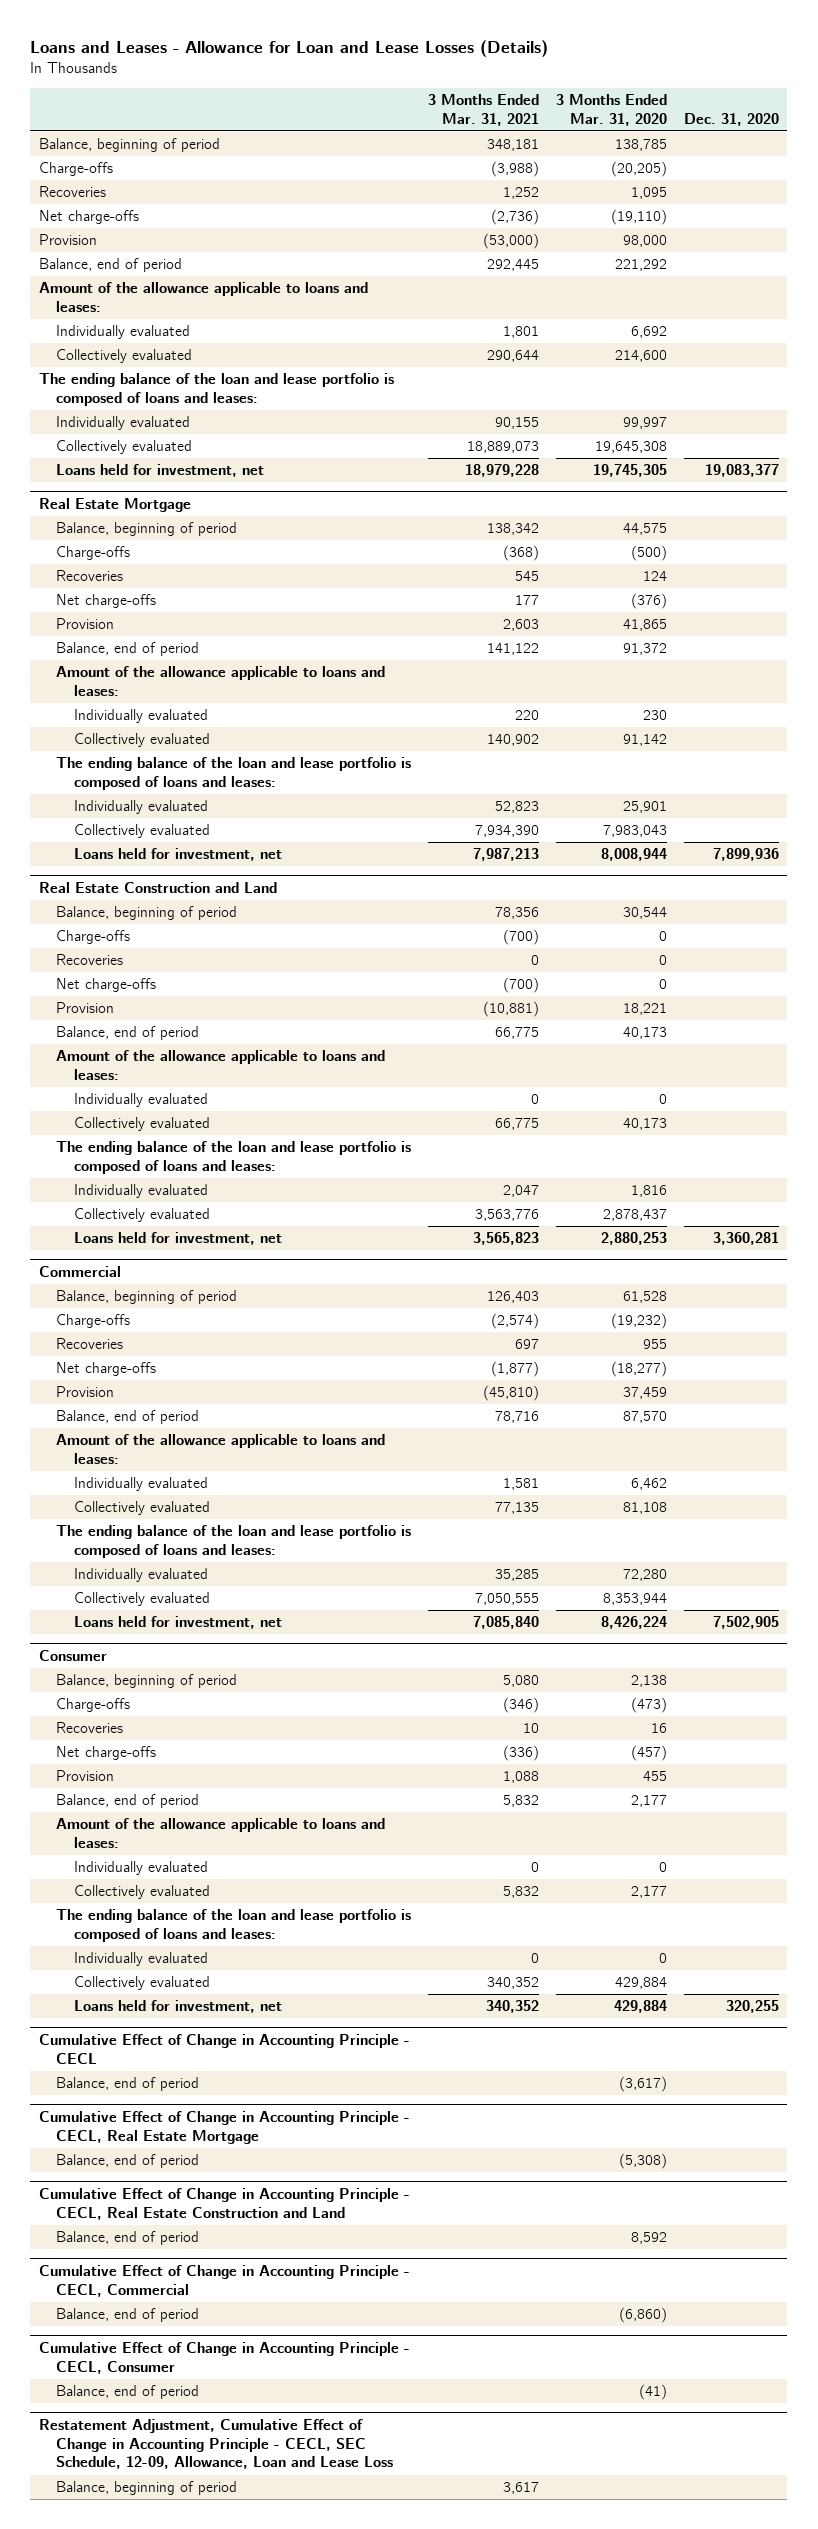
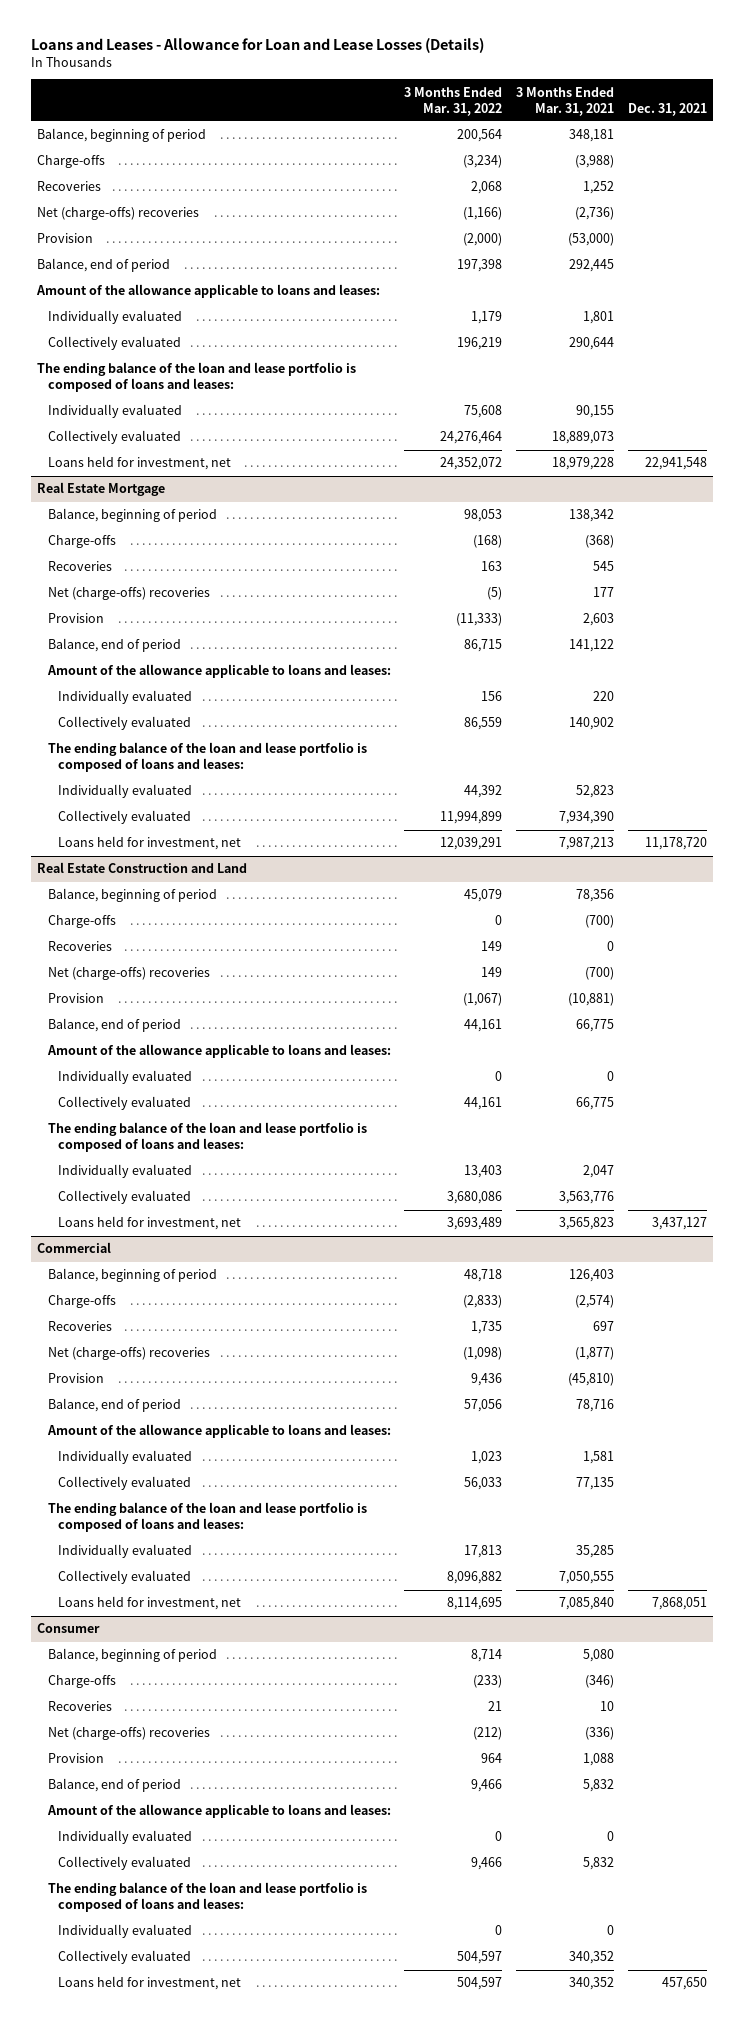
[556,93,668,126] 3 Months Ended Mar. 31, 2020 -> none
[683,112,779,126] Dec. 31, 2020 -> none
none -> [404,86,503,116] 3 Months Ended Mar. 31, 2022
none -> [627,102,707,116] Dec. 31, 2021
[38,210,139,225] Net charge-offs -> [37,207,200,221] Net (charge-offs) recoveries
[56,594,157,609] Net charge-offs -> [47,587,210,601] Net (charge-offs) recoveries
[56,978,157,993] Net charge-offs -> [47,967,210,981] Net (charge-offs) recoveries
[56,1362,157,1377] Net charge-offs -> [47,1347,210,1361] Net (charge-offs) recoveries
[56,1746,157,1761] Net charge-offs -> [47,1727,210,1741] Net (charge-offs) recoveries
[38,2033,410,2064] Cumulative Effect of Change in Accounting Principle - CECL -> none
[56,2077,200,2092] Balance, end of period -> none
[38,2110,410,2144] Cumulative Effect of Change in Accounting Principle - CECL, Real Estate Mortgage -> none
[56,2154,200,2169] Balance, end of period -> none
[38,2187,410,2220] Cumulative Effect of Change in Accounting Principle - CECL, Real Estate Construction and Land -> none
[56,2231,200,2246] Balance, end of period -> none
[38,2264,410,2297] Cumulative Effect of Change in Accounting Principle - CECL, Commercial -> none
[56,2308,200,2323] Balance, end of period -> none
[38,2341,410,2374] Cumulative Effect of Change in Accounting Principle - CECL, Consumer -> none
[56,2385,200,2400] Balance, end of period -> none
[38,2418,394,2470] Restatement Adjustment, Cumulative Effect of Change in Accounting Principle - CECL, SEC Schedule, 12-09, Allowance, Loan and Lease Loss -> none
[56,2481,238,2496] Balance, beginning of period -> none

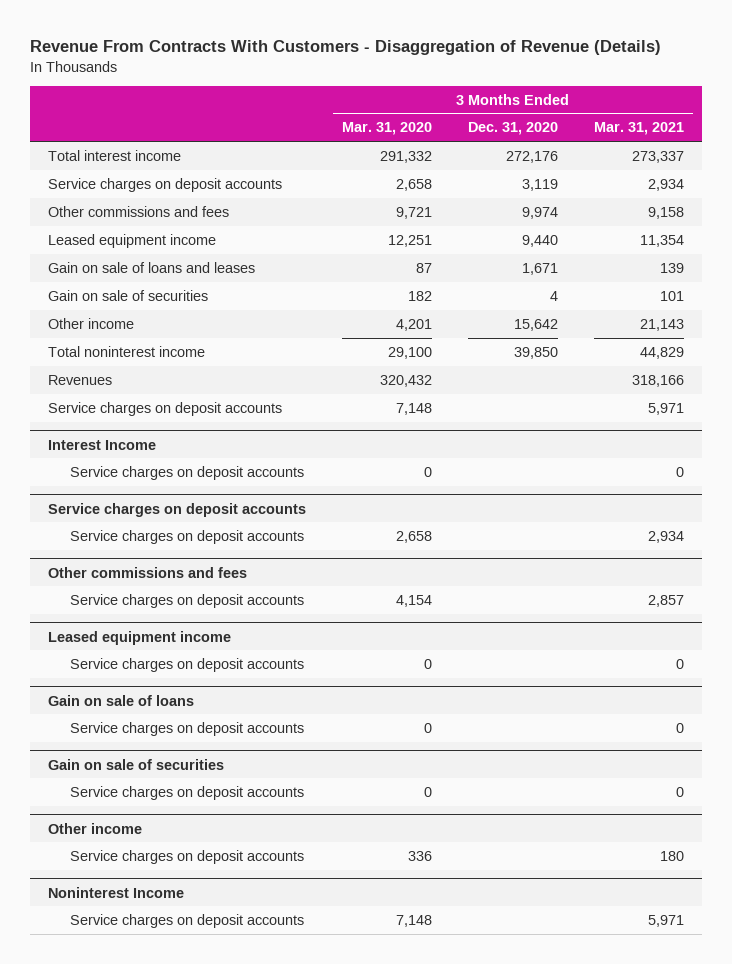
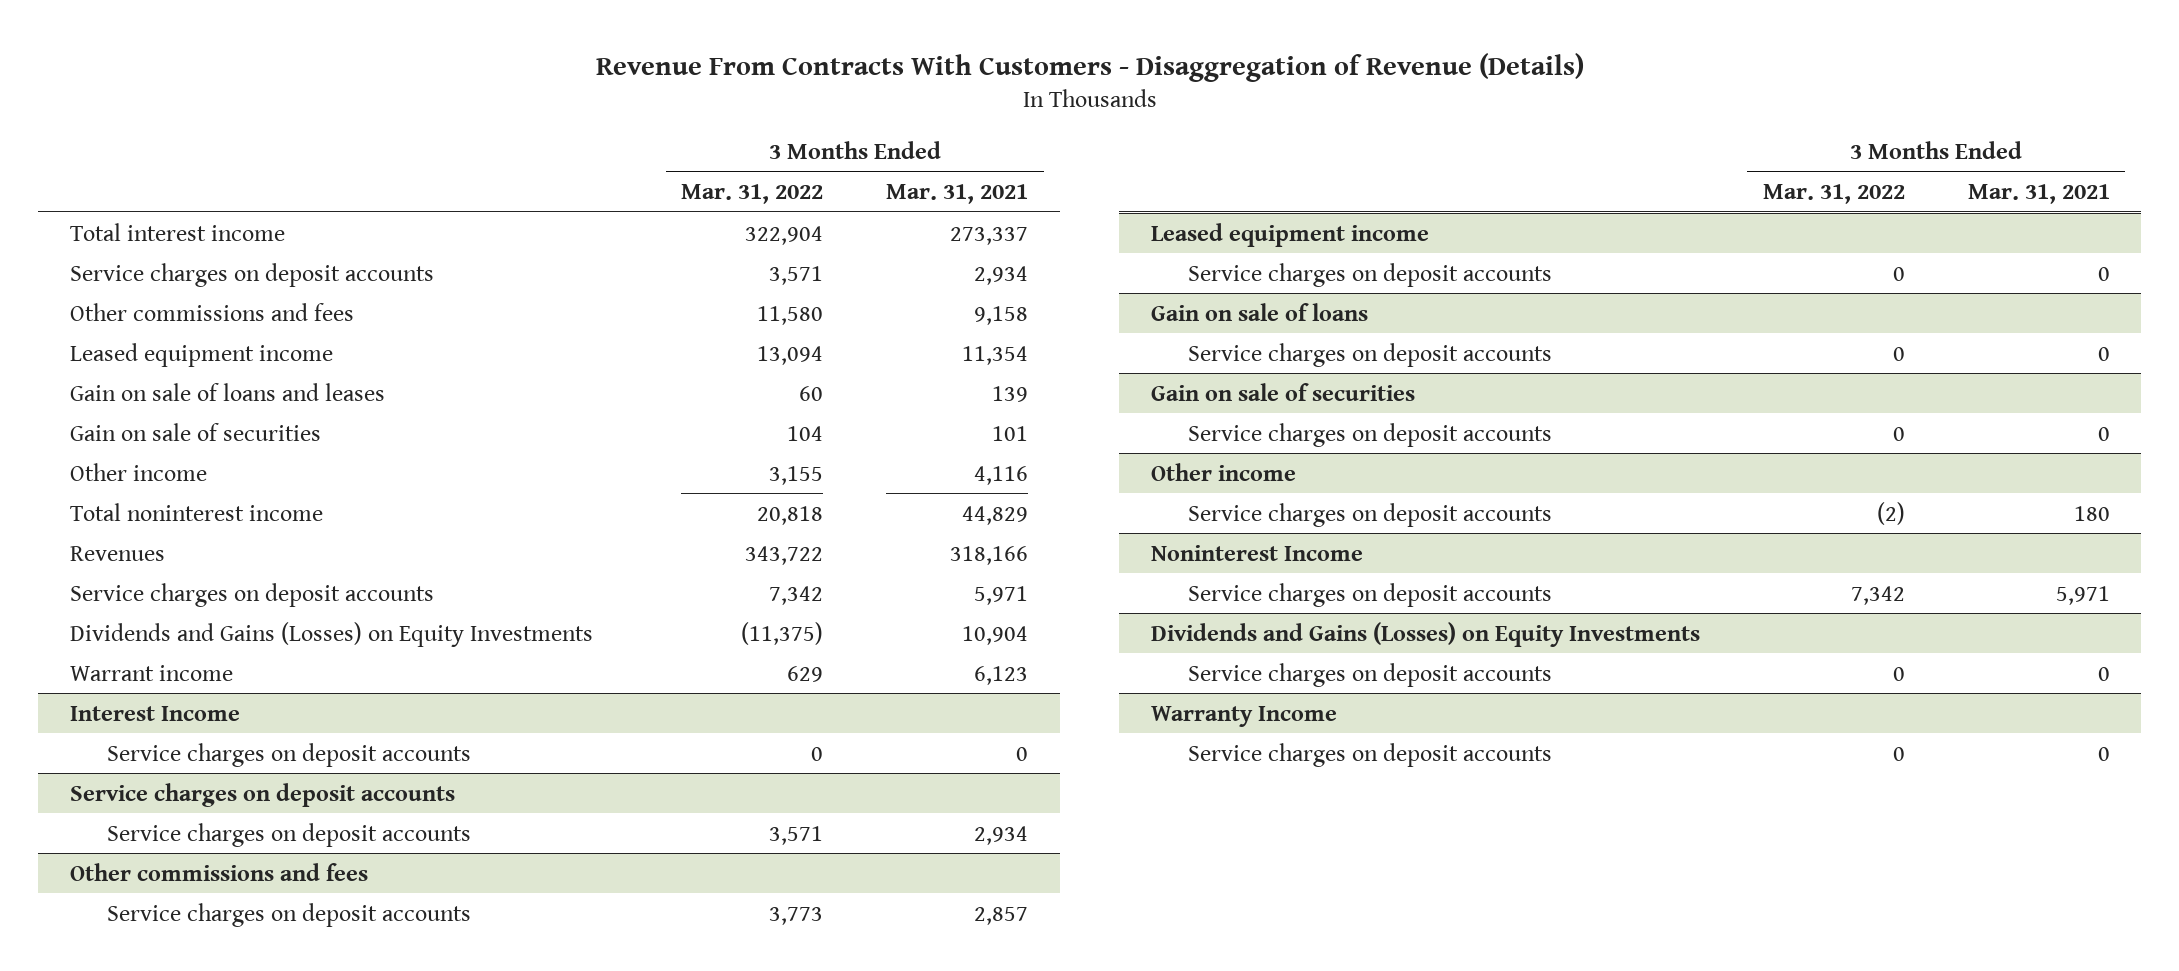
[342,122,433,136] Mar. 31, 2020 -> none
[468,122,559,136] Dec. 31, 2020 -> none
none -> [681,184,824,205] Mar. 31, 2022
[640,318,685,331] 21,143 -> [974,465,1029,485] 4,116
none -> [69,621,593,647] Dividends and Gains (Losses) on Equity Investments
none -> [69,664,233,681] Warrant income
none -> [1150,621,1700,647] Dividends and Gains (Losses) on Equity Investments
none -> [1187,662,1552,687] Service charges on deposit accounts
none -> [1150,705,1337,727] Warranty Income
none -> [1187,742,1552,767] Service charges on deposit accounts

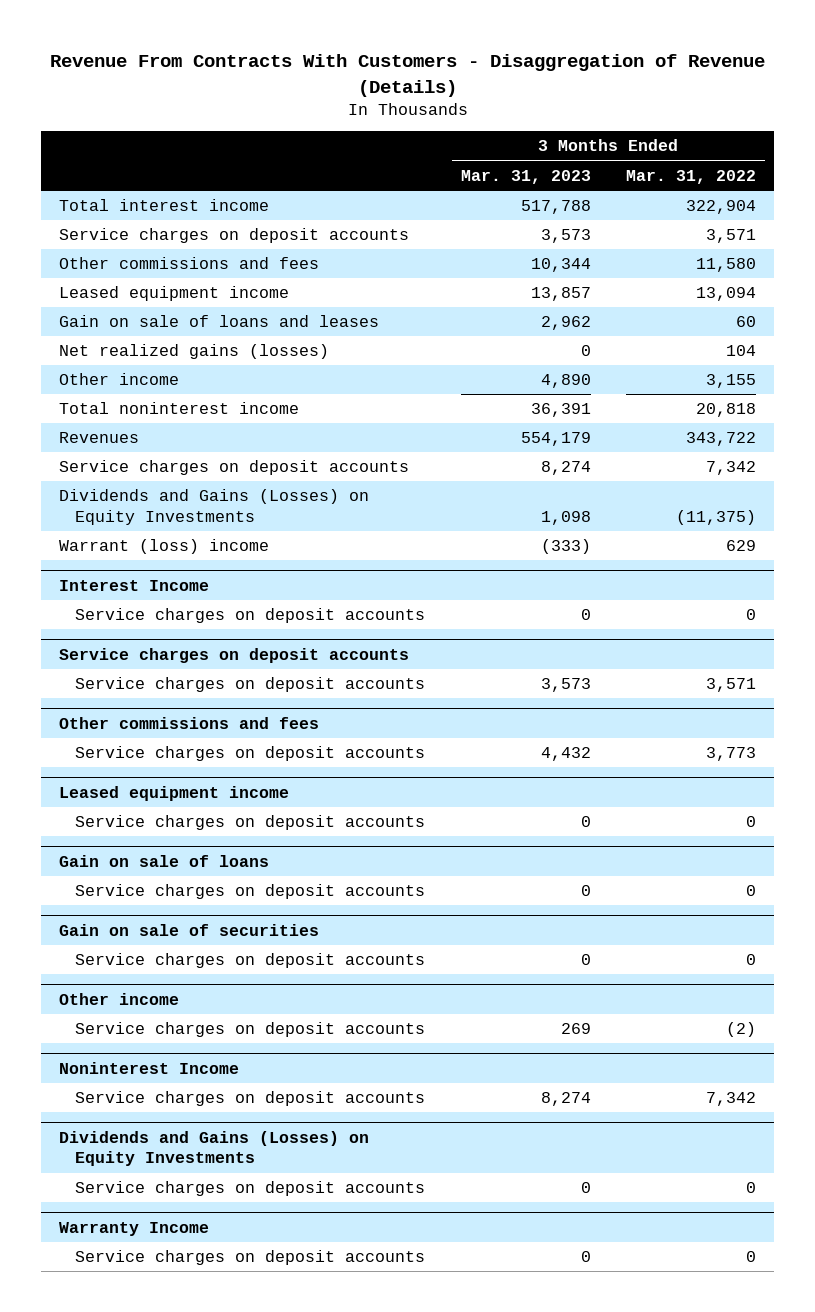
[886,184,1029,205] Mar. 31, 2021 -> none
none -> [460,169,591,184] Mar. 31, 2023
[69,422,321,441] Gain on sale of securities -> [59,344,330,360] Net realized gains (losses)
[69,664,233,681] Warrant income -> [59,539,270,555] Warrant (loss) income

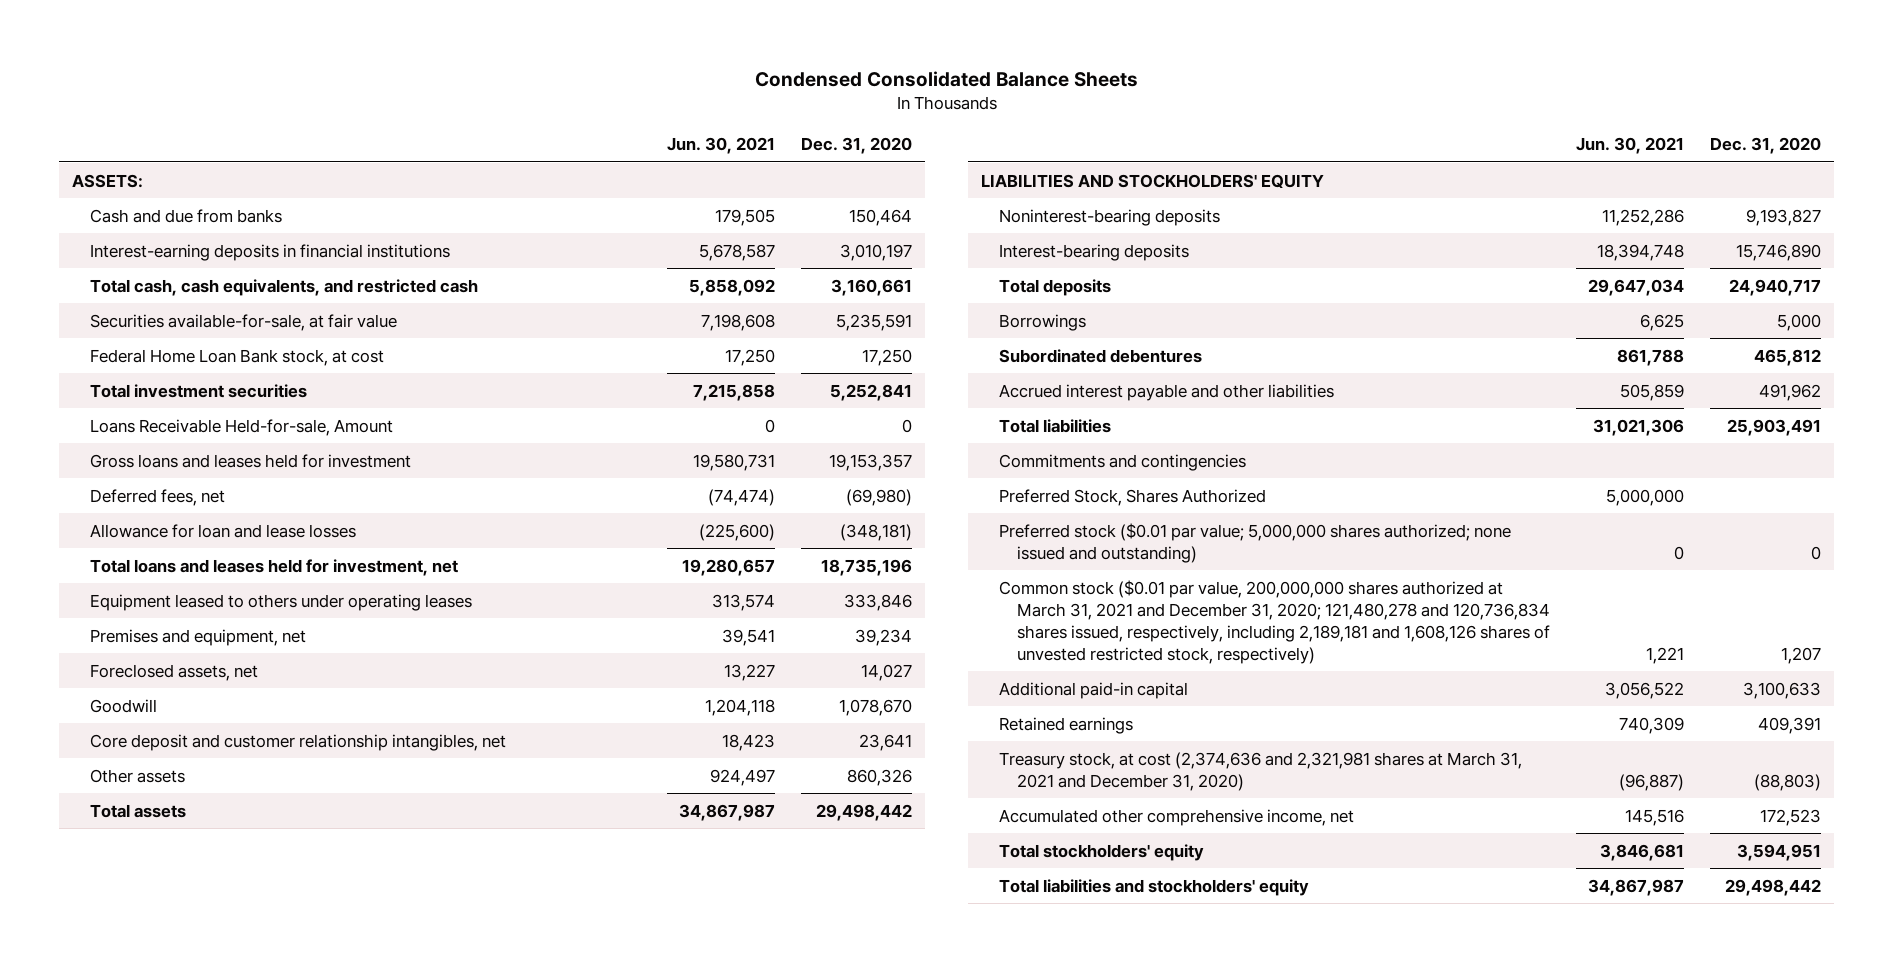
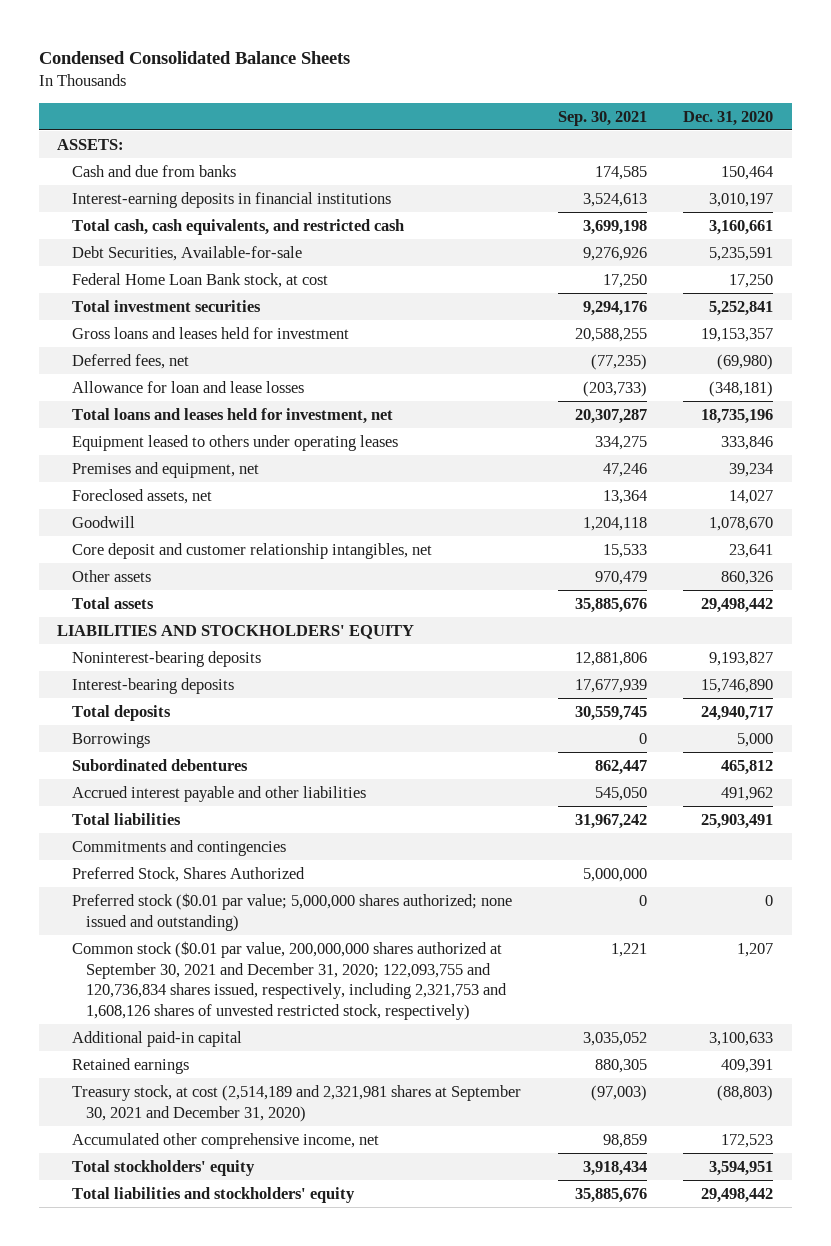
[667,137,776,155] Jun. 30, 2021 -> none
none -> [557,110,647,126] Sep. 30, 2021
[90,313,398,331] Securities available-for-sale, at fair value -> [71,245,302,261] Debt Securities, Available-for-sale
[90,418,394,436] Loans Receivable Held-for-sale, Amount -> none
[999,579,1551,664] Common stock ($0.01 par value, 200,000,000 shares authorized at March 31, 2021 and December 31, 2020; 121,480,278 and 120,736,834 shares issued, respectively, including 2,189,181 and 1,608,126 shares of unvested restricted stock, respectively) -> [71,940,508,1020] Common stock ($0.01 par value, 200,000,000 shares authorized at September 30, 2021 and December 31, 2020; 122,093,755 and 120,736,834 shares issued, respectively, including 2,321,753 and 1,608,126 shares of unvested restricted stock, respectively)
[999,751,1523,791] Treasury stock, at cost (2,374,636 and 2,321,981 shares at March 31, 2021 and December 31, 2020) -> [71,1084,521,1122] Treasury stock, at cost (2,514,189 and 2,321,981 shares at September 30, 2021 and December 31, 2020)

